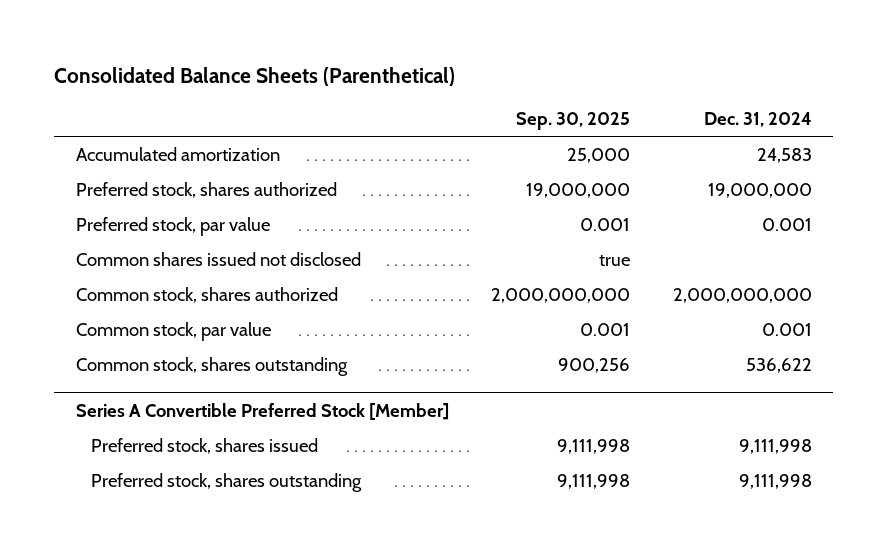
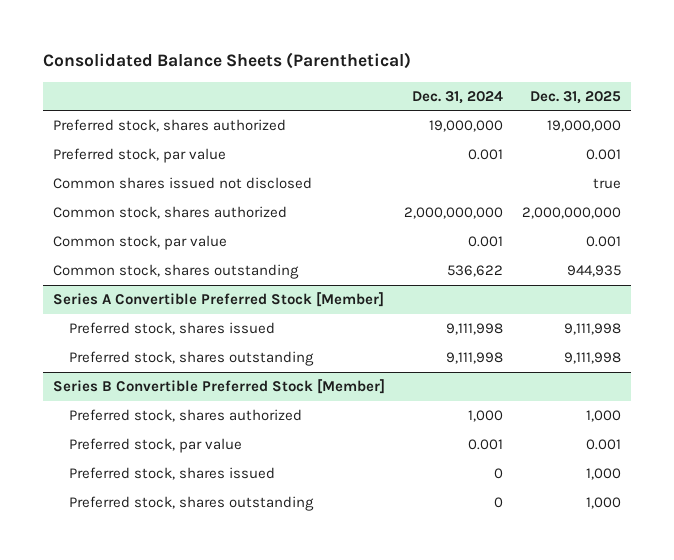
[516,112,631,131] Sep. 30, 2025 -> none
none -> [530,90,622,104] Dec. 31, 2025
[75,146,280,161] Accumulated amortization -> none
none -> [52,379,385,395] Series B Convertible Preferred Stock [Member]
none -> [68,409,302,423] Preferred stock, shares authorized
none -> [68,438,242,454] Preferred stock, par value
none -> [68,467,275,481] Preferred stock, shares issued
none -> [68,496,314,512] Preferred stock, shares outstanding

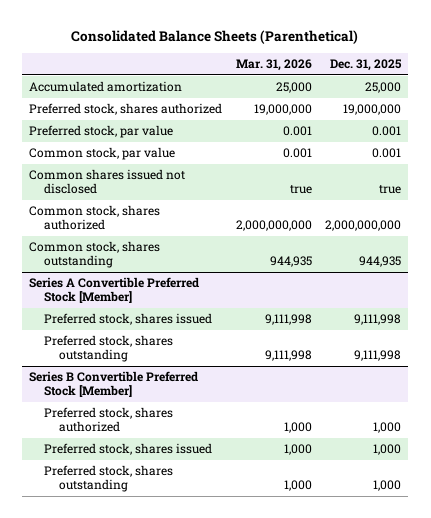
[411,90,503,104] Dec. 31, 2024 -> none
none -> [235,59,312,72] Mar. 31, 2026
none -> [29,81,183,93] Accumulated amortization
[52,235,227,251] Common stock, par value -> [29,147,176,161] Common stock, par value
[68,438,242,454] Preferred stock, par value -> none

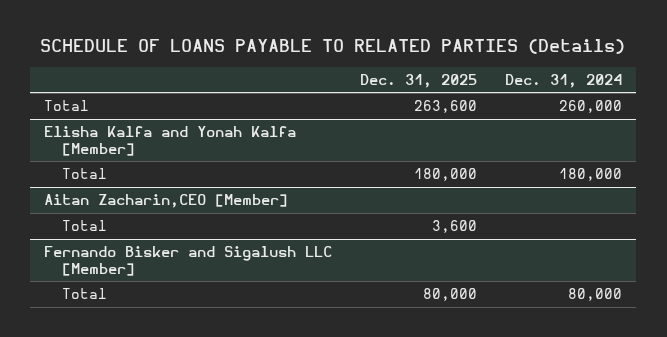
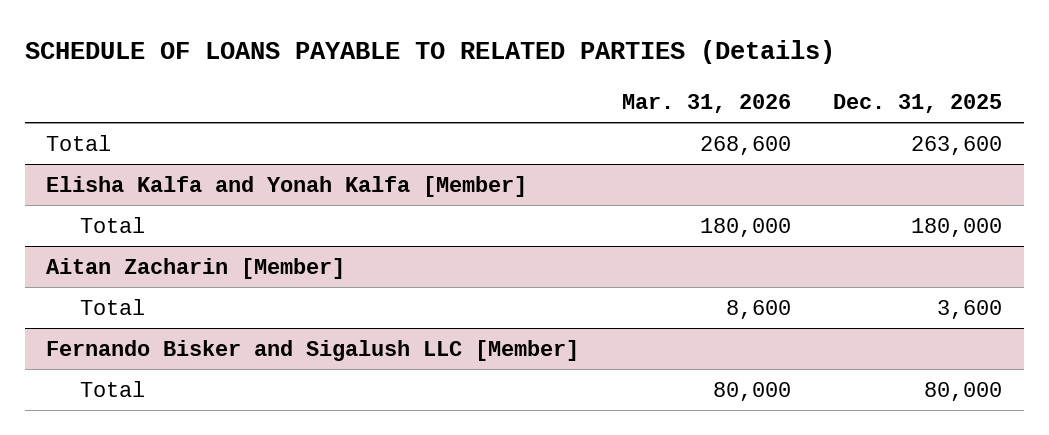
[505,73,623,88] Dec. 31, 2024 -> none
none -> [621,93,791,113] Mar. 31, 2026
[44,194,289,209] Aitan Zacharin,CEO [Member] -> [46,257,346,279] Aitan Zacharin [Member]

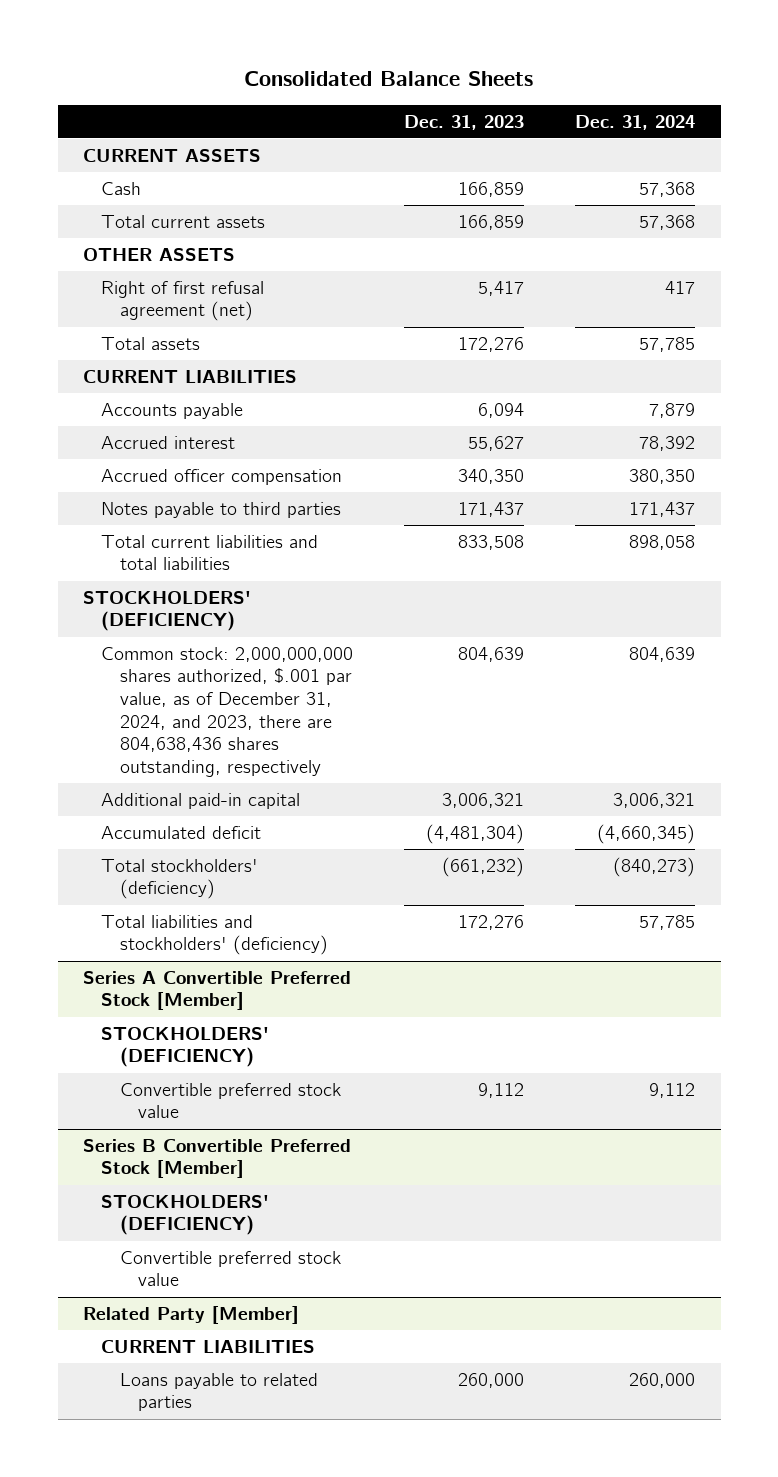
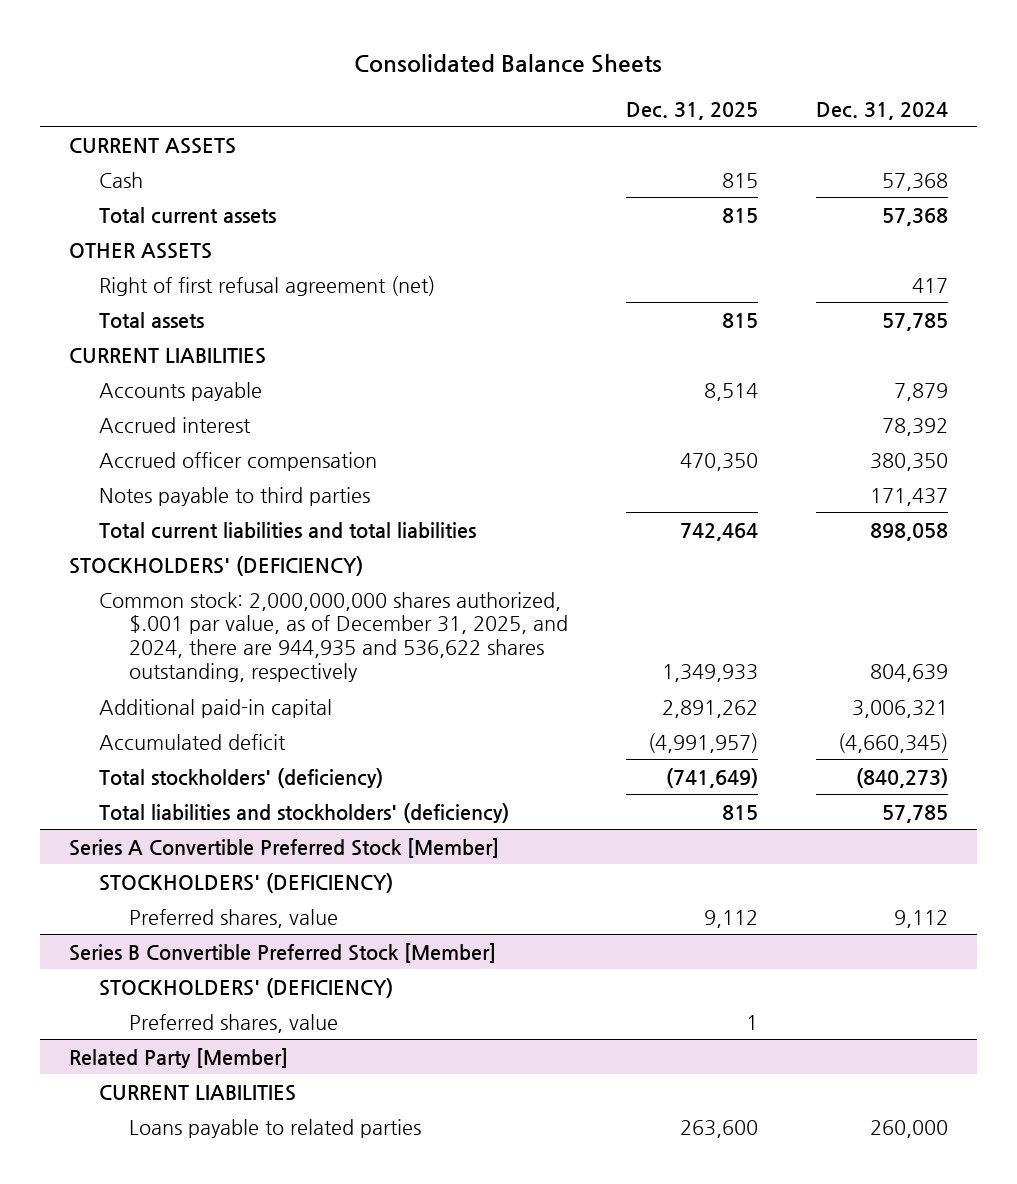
[404,114,525,130] Dec. 31, 2023 -> none
none -> [626,101,759,120] Dec. 31, 2025
[101,646,354,778] Common stock: 2,000,000,000 shares authorized, $.001 par value, as of December 31, 2024, and 2023, there are 804,638,436 shares outstanding, respectively -> [99,591,569,683] Common stock: 2,000,000,000 shares authorized, $.001 par value, as of December 31, 2025, and 2024, there are 944,935 and 536,622 shares outstanding, respectively
[119,1082,341,1119] Convertible preferred stock value -> [129,908,339,928] Preferred shares, value
[119,1250,341,1287] Convertible preferred stock value -> [129,1013,339,1033] Preferred shares, value

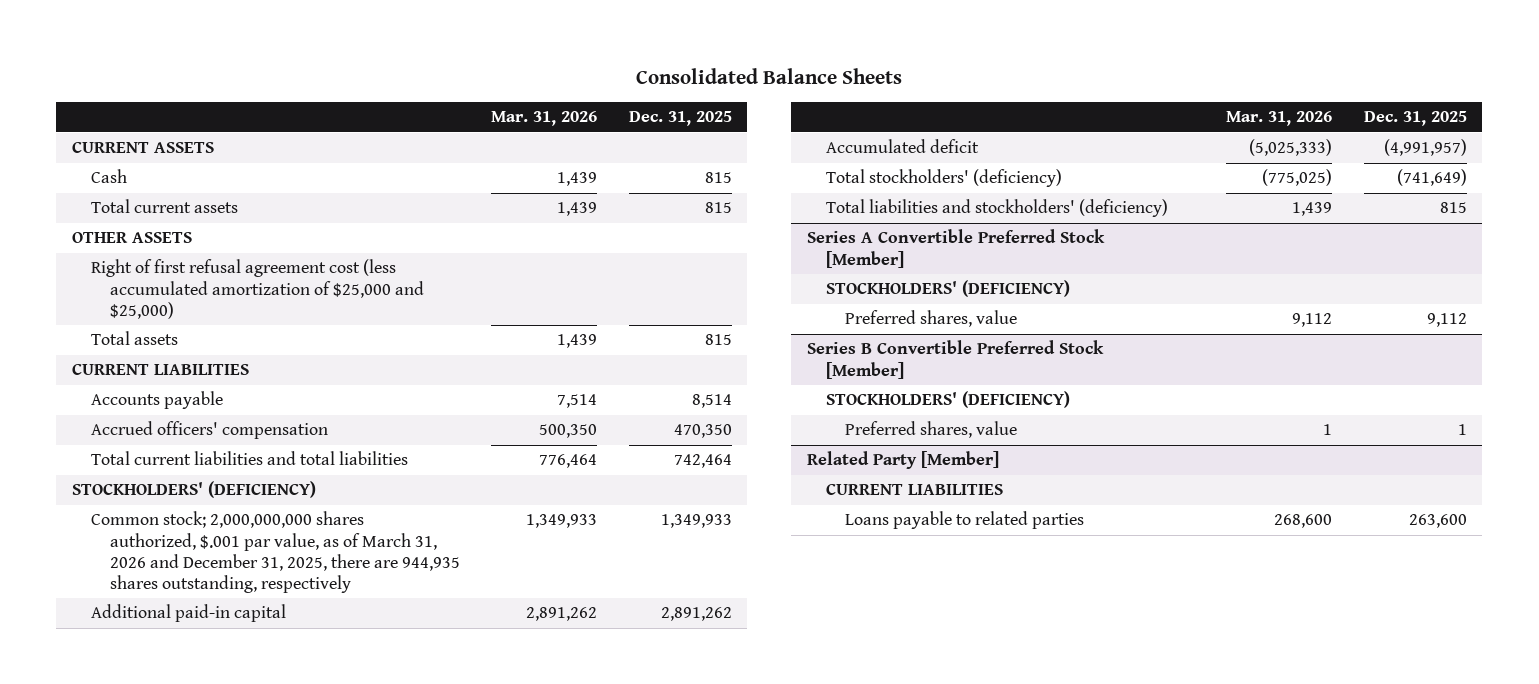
[816,101,949,120] Dec. 31, 2024 -> none
none -> [491,111,598,127] Mar. 31, 2026
[99,275,436,296] Right of first refusal agreement (net) -> [91,259,425,319] Right of first refusal agreement cost (less accumulated amortization of $25,000 and $25,000)
[99,416,252,433] Accrued interest -> none
[99,486,371,506] Notes payable to third parties -> none
[99,451,378,471] Accrued officer compensation -> [91,421,329,440] Accrued officers' compensation
[99,591,569,683] Common stock: 2,000,000,000 shares authorized, $.001 par value, as of December 31, 2025, and 2024, there are 944,935 and 536,622 shares outstanding, respectively -> [91,511,461,593] Common stock; 2,000,000,000 shares authorized, $.001 par value, as of March 31, 2026 and December 31, 2025, there are 944,935 shares outstanding, respectively

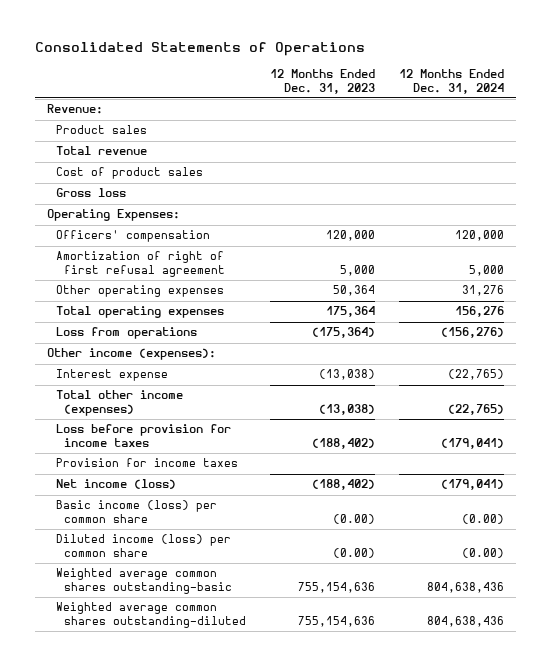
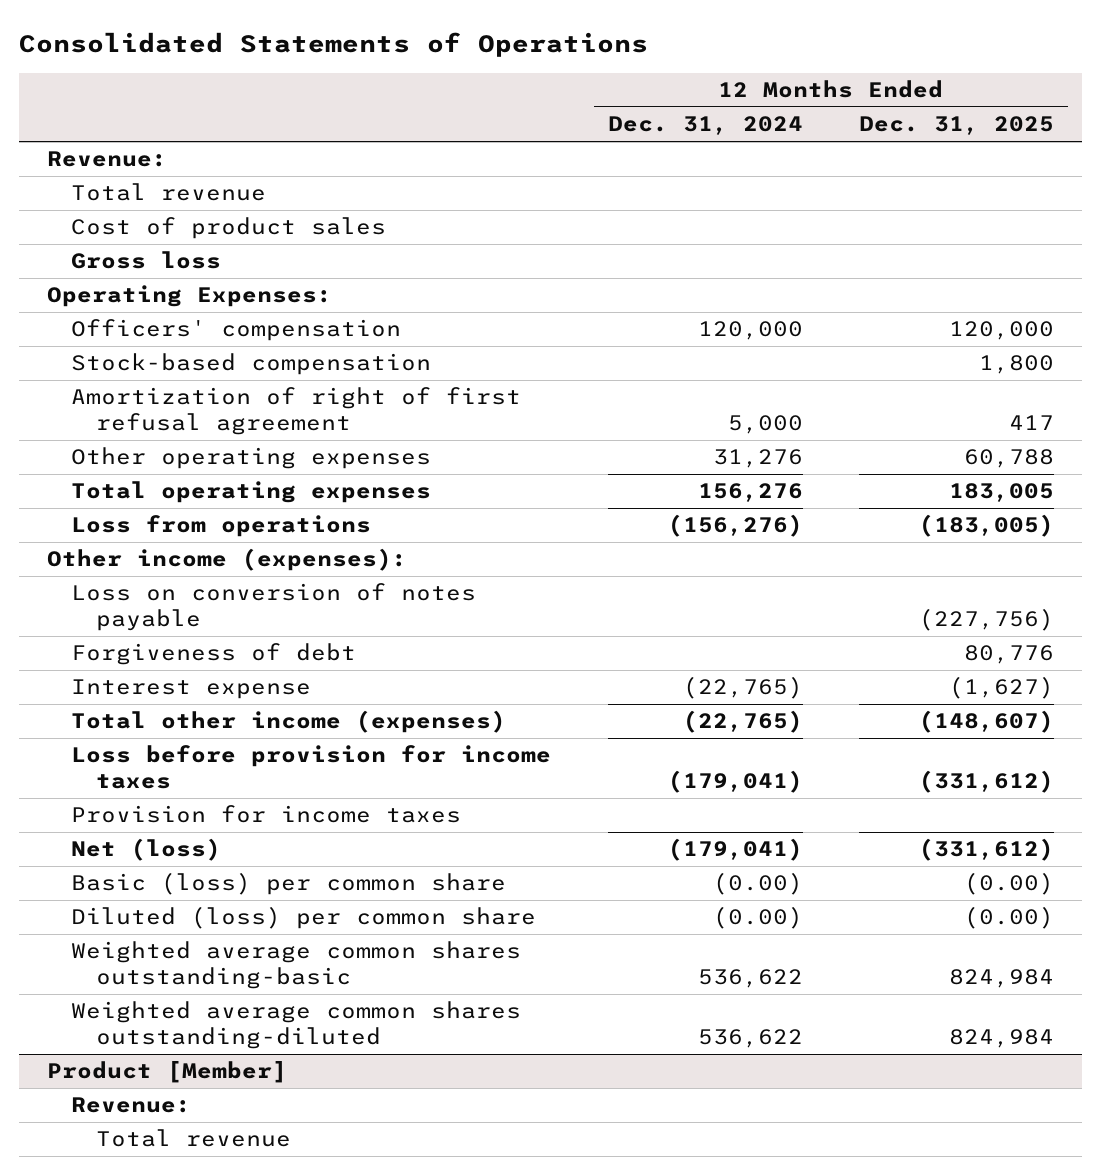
[269,68,375,94] 12 Months Ended Dec. 31, 2023 -> none
none -> [858,116,1054,136] Dec. 31, 2025
[55,125,147,135] Product sales -> none
none -> [71,353,432,376] Stock-based compensation
none -> [71,583,477,631] Loss on conversion of notes payable
none -> [71,643,357,666] Forgiveness of debt
[55,479,176,490] Net income (loss) -> [71,838,222,862] Net (loss)
[55,500,217,524] Basic income (loss) per common share -> [71,872,507,896] Basic (loss) per common share
[55,534,231,558] Diluted income (loss) per common share -> [71,906,537,930] Diluted (loss) per common share
[426,582,504,594] 804,638,436 -> [697,968,803,988] 536,622
[426,616,504,628] 804,638,436 -> [697,1028,803,1048] 536,622
none -> [47,1061,288,1084] Product [Member]
none -> [71,1097,192,1114] Revenue:
none -> [95,1129,291,1148] Total revenue

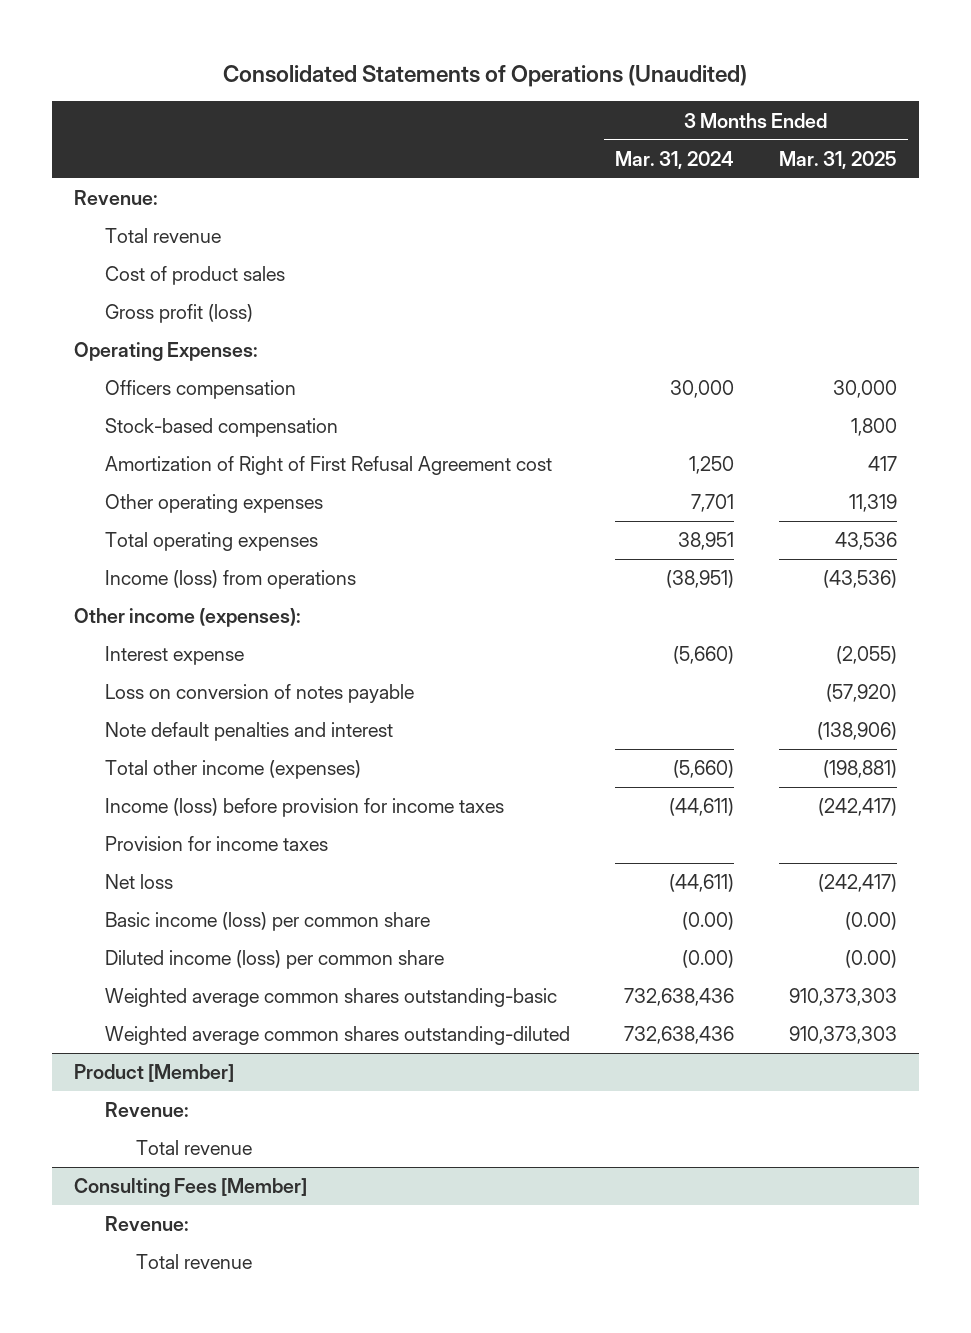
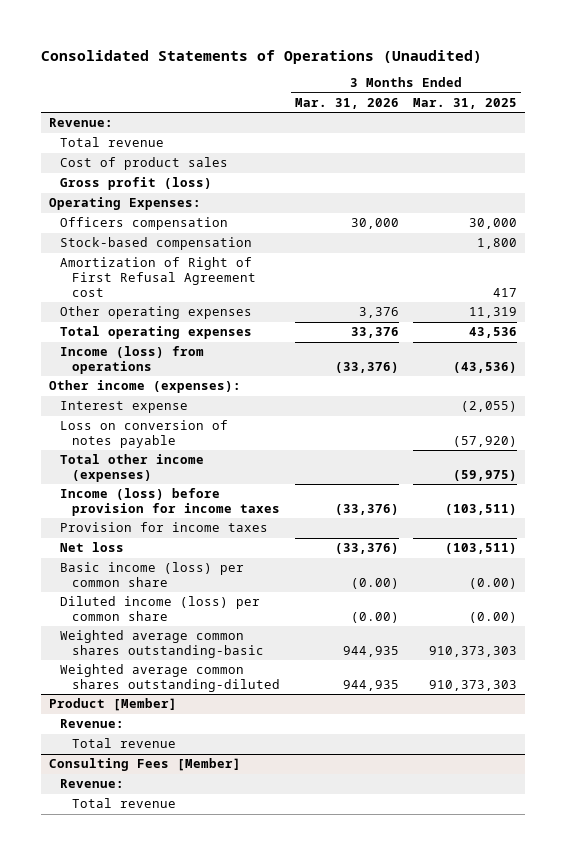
[614,150,734,169] Mar. 31, 2024 -> none
none -> [294,97,399,109] Mar. 31, 2026
[104,722,393,742] Note default penalties and interest -> none
[822,760,897,779] (198,881) -> [453,470,518,482] (59,975)
[817,798,897,817] (242,417) -> [445,504,518,516] (103,511)
[817,874,897,893] (242,417) -> [445,543,518,555] (103,511)

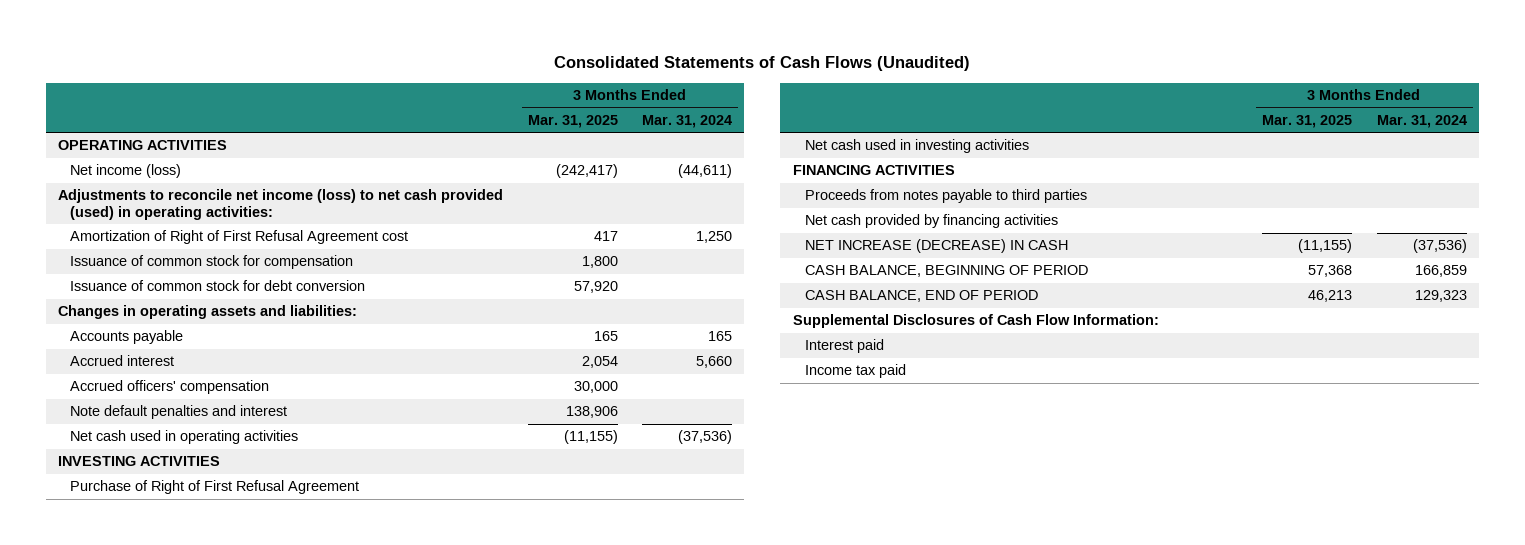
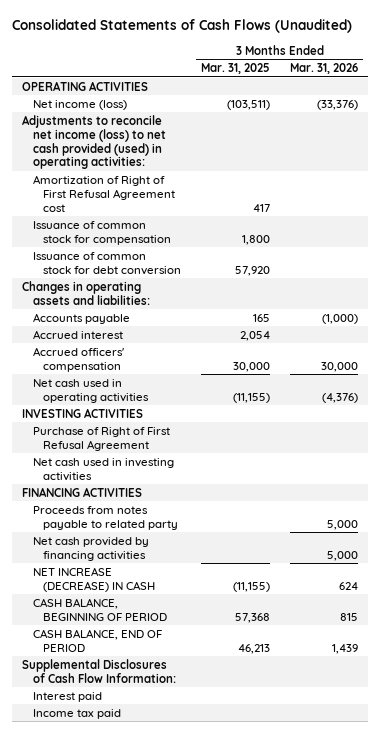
[642,114,733,128] Mar. 31, 2024 -> none
none -> [290,63,359,75] Mar. 31, 2026
[555,164,618,179] (242,417) -> [227,99,271,110] (103,511)
[70,405,288,420] Note default penalties and interest -> none
[804,189,1087,204] Proceeds from notes payable to third parties -> [32,505,179,530] Proceeds from notes payable to related party

